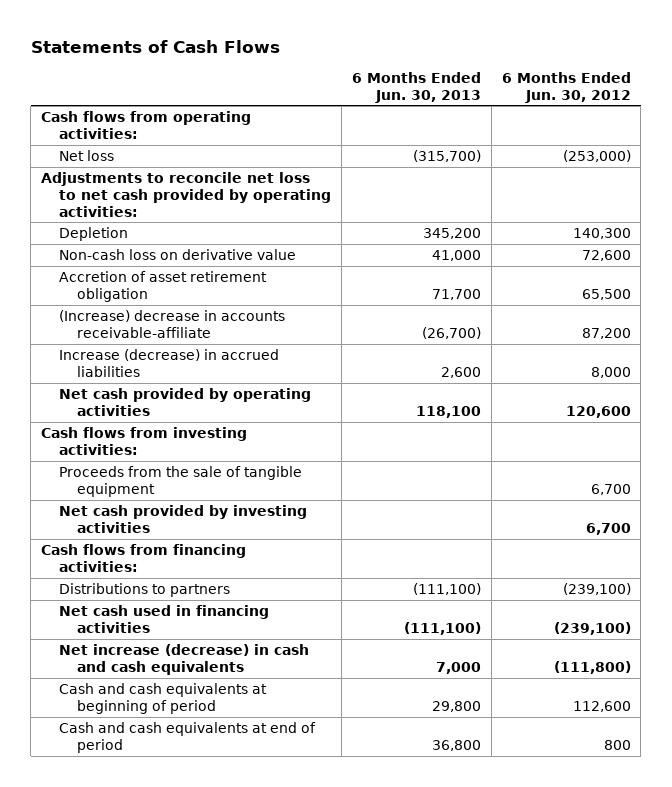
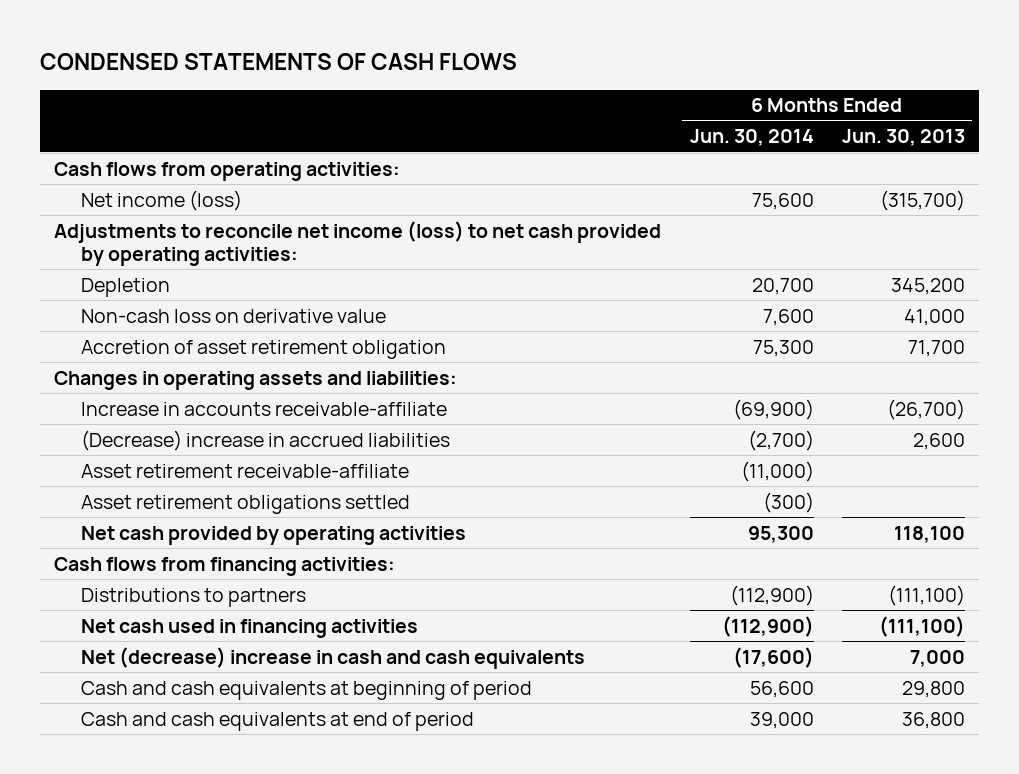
[30,39,280,53] Statements of Cash Flows -> [40,53,518,71] CONDENSED STATEMENTS OF CASH FLOWS
[501,71,631,103] 6 Months Ended Jun. 30, 2012 -> none
none -> [689,129,814,147] Jun. 30, 2014
[59,150,115,162] Net loss -> [80,189,242,211] Net income (loss)
[40,172,332,217] Adjustments to reconcile net loss to net cash provided by operating activities: -> [54,220,662,267] Adjustments to reconcile net income (loss) to net cash provided by operating activities:
none -> [54,370,458,390] Changes in operating assets and liabilities:
[59,310,286,338] (Increase) decrease in accounts receivable-affiliate -> [80,401,447,416] Increase in accounts receivable-affiliate
[59,349,280,377] Increase (decrease) in accrued liabilities -> [80,429,450,451] (Decrease) increase in accrued liabilities
none -> [80,463,409,478] Asset retirement receivable-affiliate
none -> [80,494,410,514] Asset retirement obligations settled
[40,427,247,455] Cash flows from investing activities: -> none
[59,466,303,497] Proceeds from the sale of tangible equipment -> none
[59,505,308,533] Net cash provided by investing activities -> none
[59,644,310,675] Net increase (decrease) in cash and cash equivalents -> [80,646,585,669] Net (decrease) increase in cash and cash equivalents

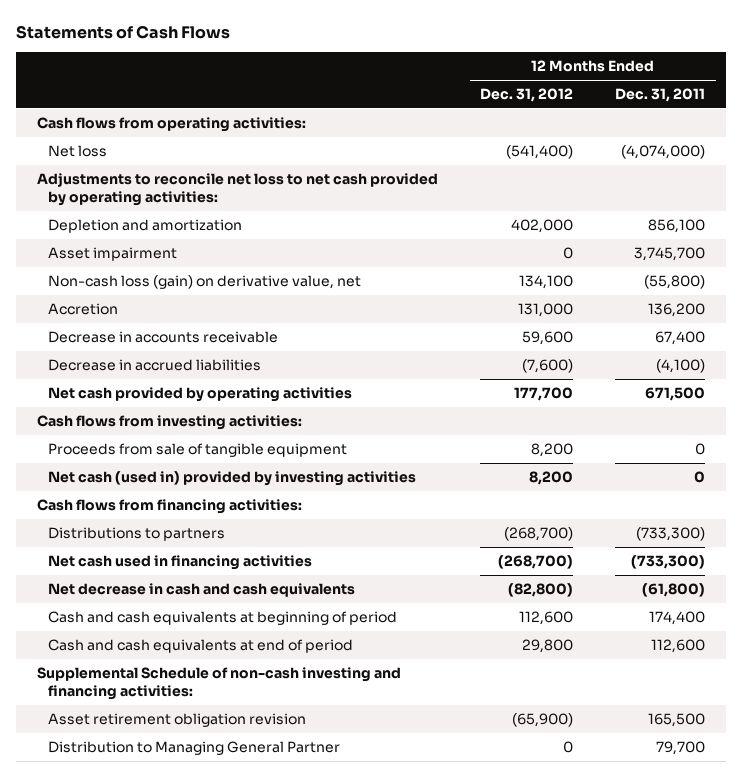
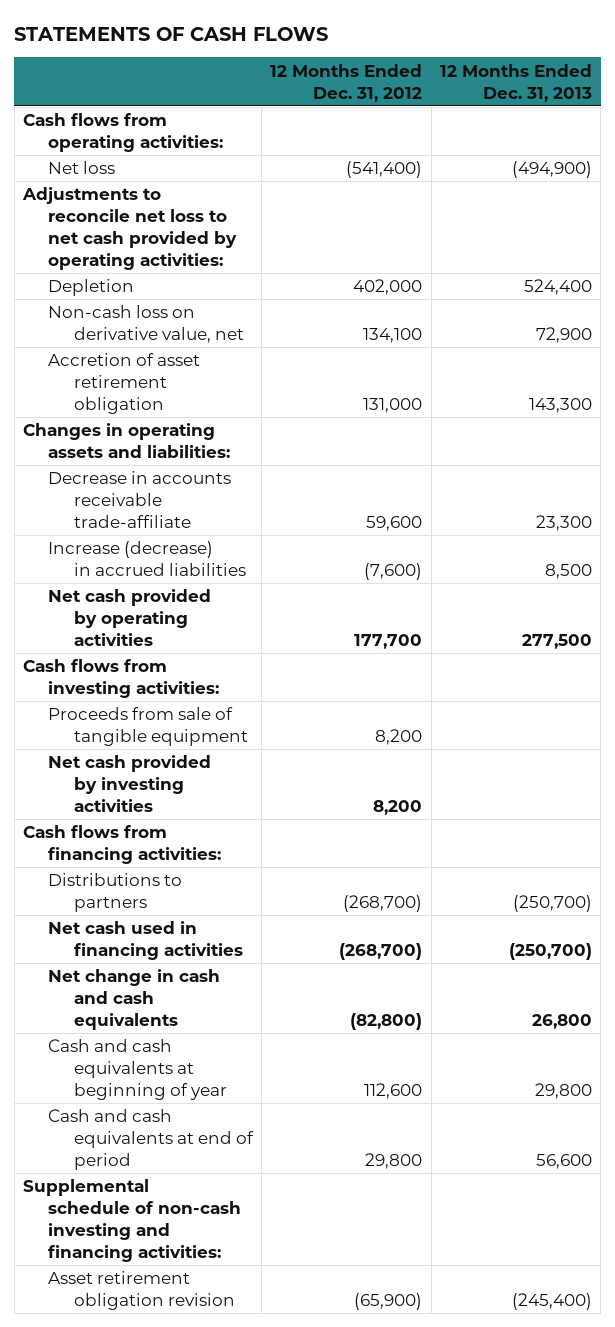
[16,25,231,40] Statements of Cash Flows -> [14,26,329,41] STATEMENTS OF CASH FLOWS
[615,88,706,103] Dec. 31, 2011 -> none
none -> [440,63,593,102] 12 Months Ended Dec. 31, 2013
[47,247,177,262] Asset impairment -> none
[47,219,242,234] Depletion and amortization -> [48,279,135,297] Depletion
[47,275,361,290] Non-cash loss (gain) on derivative value, net -> [48,305,244,344] Non-cash loss on derivative value, net
[47,303,118,316] Accretion -> [48,353,201,414] Accretion of asset retirement obligation
none -> [23,423,231,459] Changes in operating assets and liabilities:
[47,331,278,344] Decrease in accounts receivable -> [48,471,232,528] Decrease in accounts receivable trade-affiliate
[47,359,261,372] Decrease in accrued liabilities -> [48,541,246,577] Increase (decrease) in accrued liabilities
[47,471,416,487] Net cash (used in) provided by investing activities -> [48,755,212,812] Net cash provided by investing activities
[47,583,355,598] Net decrease in cash and cash equivalents -> [48,969,221,1030] Net change in cash and cash equivalents
[47,611,397,626] Cash and cash equivalents at beginning of period -> [48,1039,227,1100] Cash and cash equivalents at beginning of year
[37,667,402,701] Supplemental Schedule of non-cash investing and financing activities: -> [23,1179,242,1262] Supplemental schedule of non-cash investing and financing activities:
[47,741,340,756] Distribution to Managing General Partner -> none

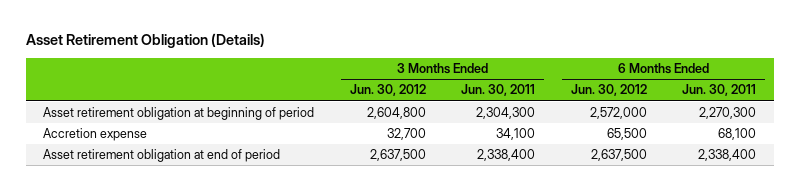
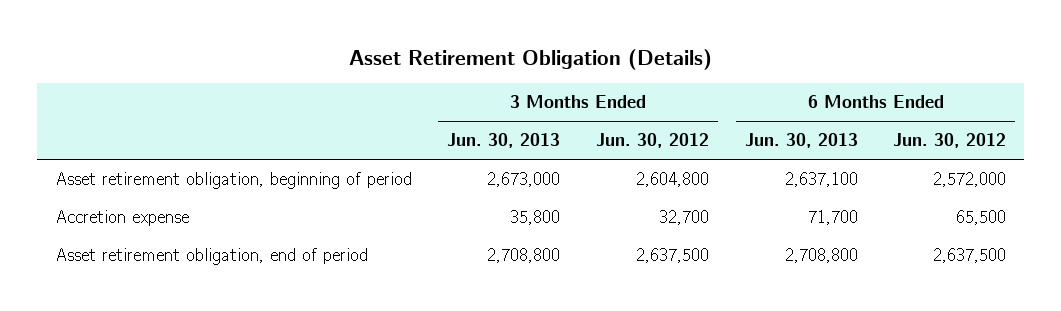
[461,84,536,97] Jun. 30, 2011 -> none
[682,84,757,97] Jun. 30, 2011 -> none
none -> [447,133,561,149] Jun. 30, 2013
none -> [744,133,858,149] Jun. 30, 2013
[43,107,315,121] Asset retirement obligation at beginning of period -> [54,172,412,190] Asset retirement obligation, beginning of period
[43,149,281,163] Asset retirement obligation at end of period -> [54,248,368,266] Asset retirement obligation, end of period

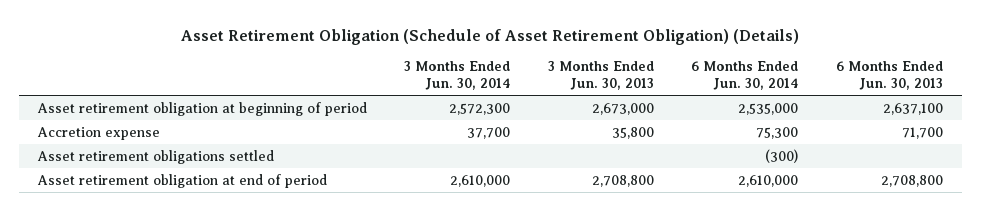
[348,49,712,71] Asset Retirement Obligation (Details) -> [181,28,800,45] Asset Retirement Obligation (Schedule of Asset Retirement Obligation) (Details)
[596,133,710,149] Jun. 30, 2012 -> none
[893,133,1007,149] Jun. 30, 2012 -> none
none -> [404,61,511,90] 3 Months Ended Jun. 30, 2014
none -> [691,61,799,90] 6 Months Ended Jun. 30, 2014
[54,172,412,190] Asset retirement obligation, beginning of period -> [36,101,367,116] Asset retirement obligation at beginning of period
none -> [36,149,274,164] Asset retirement obligations settled
[54,248,368,266] Asset retirement obligation, end of period -> [36,173,327,188] Asset retirement obligation at end of period

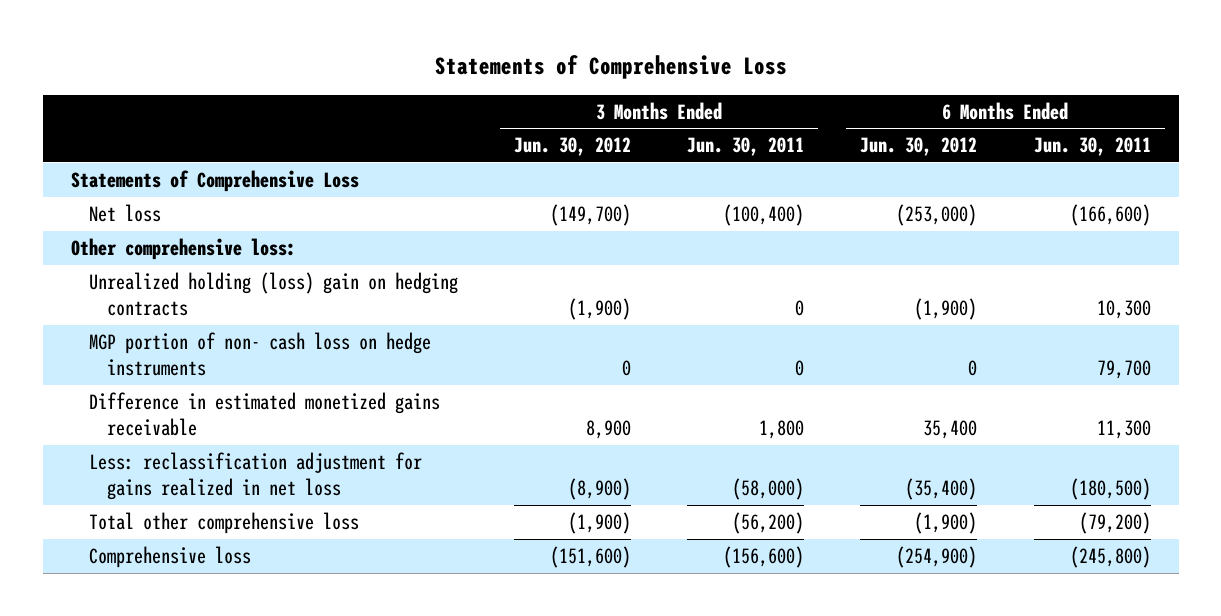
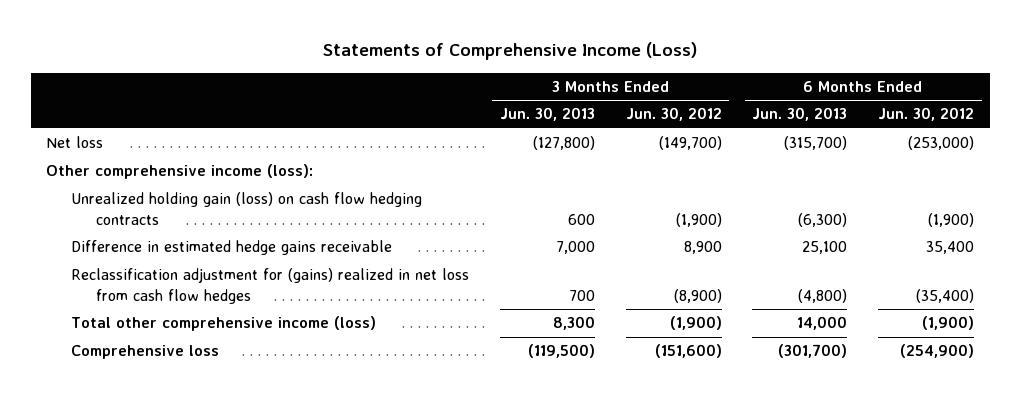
[434,55,787,80] Statements of Comprehensive Loss -> [323,42,698,61] Statements of Comprehensive Income (Loss)
[687,137,805,157] Jun. 30, 2011 -> none
[1033,137,1151,157] Jun. 30, 2011 -> none
none -> [500,107,596,122] Jun. 30, 2013
none -> [752,107,848,122] Jun. 30, 2013
[70,169,359,192] Statements of Comprehensive Loss -> none
[88,331,431,377] MGP portion of non- cash loss on hedge instruments -> none
[70,237,296,260] Other comprehensive loss: -> [46,164,314,180] Other comprehensive income (loss):
[88,271,458,317] Unrealized holding (loss) gain on hedging contracts -> [71,192,423,226] Unrealized holding gain (loss) on cash flow hedging contracts
[88,391,440,437] Difference in estimated monetized gains receivable -> [71,240,393,256] Difference in estimated hedge gains receivable
[88,451,422,501] Less: reclassification adjustment for gains realized in net loss -> [71,268,470,305] Reclassification adjustment for (gains) realized in net loss from cash flow hedges
[88,511,359,534] Total other comprehensive loss -> [71,316,377,332] Total other comprehensive income (loss)

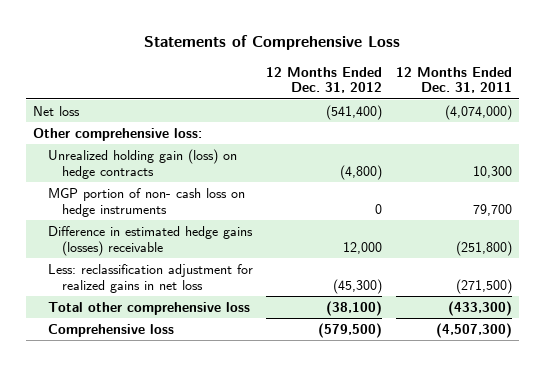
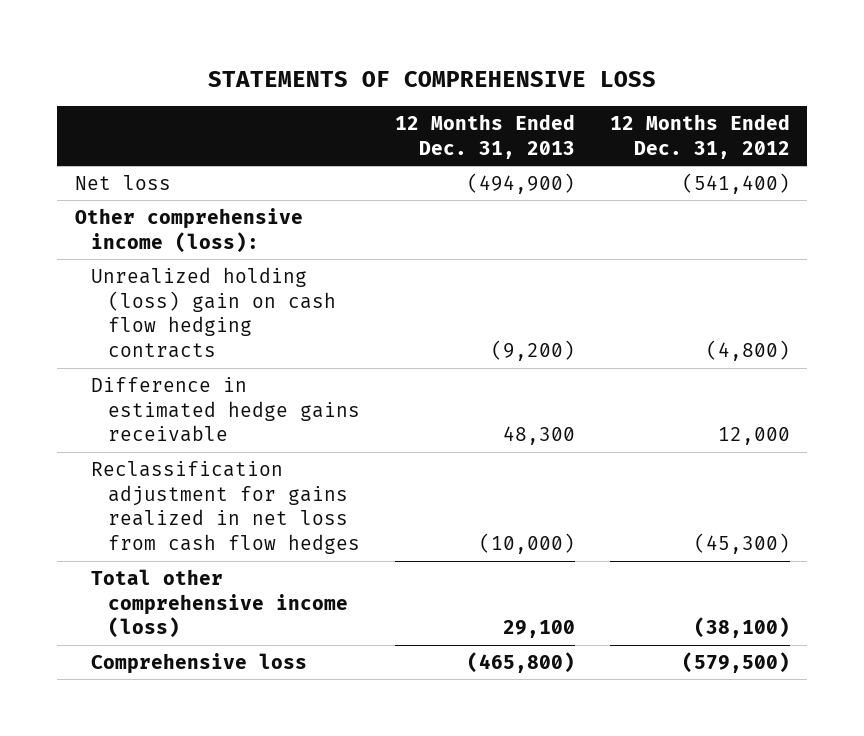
[144,34,401,50] Statements of Comprehensive Loss -> [208,71,657,88] STATEMENTS OF COMPREHENSIVE LOSS
[395,66,512,94] 12 Months Ended Dec. 31, 2011 -> none
none -> [394,114,575,159] 12 Months Ended Dec. 31, 2013
[47,187,245,217] MGP portion of non- cash loss on hedge instruments -> none
[32,127,202,141] Other comprehensive loss: -> [74,207,303,253] Other comprehensive income (loss):
[47,148,237,179] Unrealized holding gain (loss) on hedge contracts -> [91,266,336,359] Unrealized holding (loss) gain on cash flow hedging contracts
[47,225,253,256] Difference in estimated hedge gains (losses) receivable -> [91,376,360,443] Difference in estimated hedge gains receivable
[47,263,253,293] Less: reclassification adjustment for realized gains in net loss -> [91,460,360,555] Reclassification adjustment for gains realized in net loss from cash flow hedges
[47,301,250,315] Total other comprehensive loss -> [91,568,348,639] Total other comprehensive income (loss)

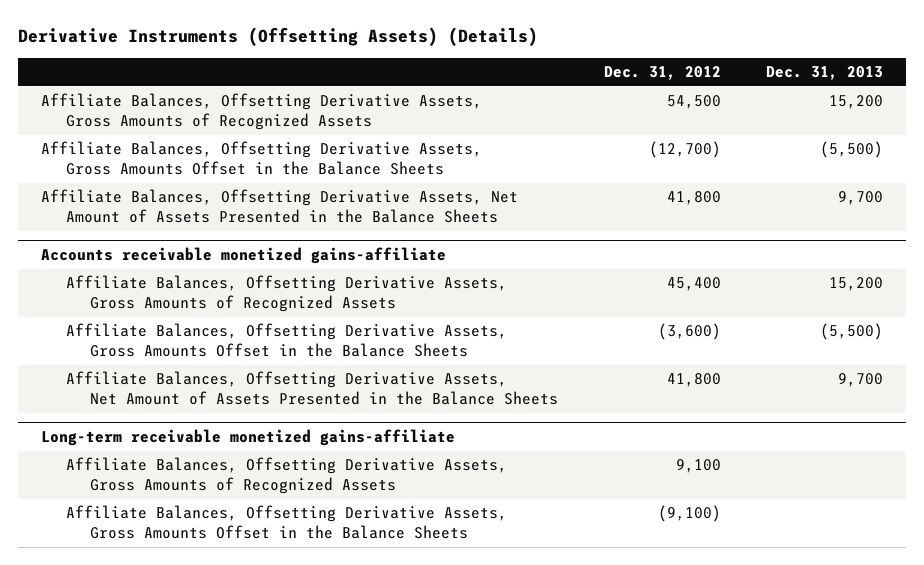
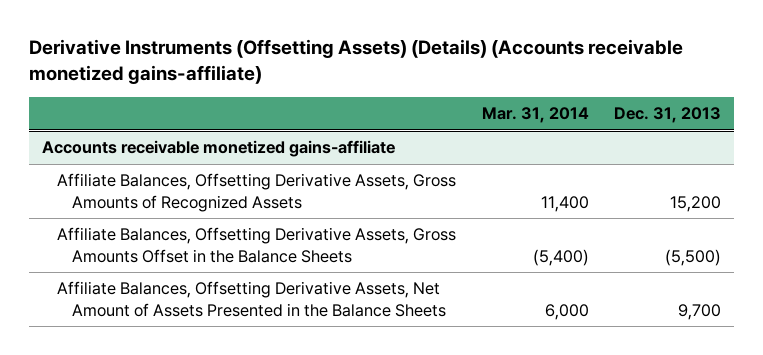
[18,27,539,47] Derivative Instruments (Offsetting Assets) (Details) -> [28,39,683,85] Derivative Instruments (Offsetting Assets) (Details) (Accounts receivable monetized gains-affiliate)
[603,66,721,81] Dec. 31, 2012 -> none
none -> [481,107,589,124] Mar. 31, 2014
[41,93,483,130] Affiliate Balances, Offsetting Derivative Assets, Gross Amounts of Recognized Assets -> none
[41,141,483,175] Affiliate Balances, Offsetting Derivative Assets, Gross Amounts Offset in the Balance Sheets -> none
[41,189,519,223] Affiliate Balances, Offsetting Derivative Assets, Net Amount of Assets Presented in the Balance Sheets -> none
[41,429,456,447] Long-term receivable monetized gains-affiliate -> none
[65,457,507,494] Affiliate Balances, Offsetting Derivative Assets, Gross Amounts of Recognized Assets -> none
[65,505,507,539] Affiliate Balances, Offsetting Derivative Assets, Gross Amounts Offset in the Balance Sheets -> none

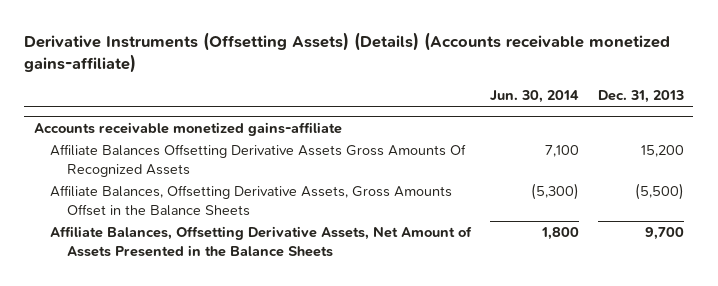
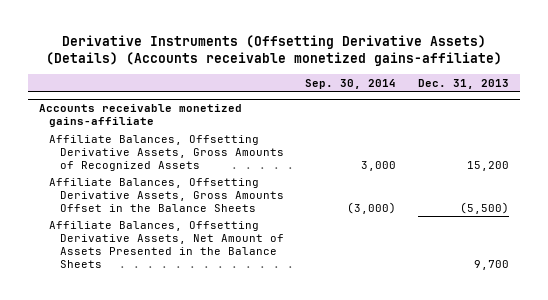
[24,31,671,74] Derivative Instruments (Offsetting Assets) (Details) (Accounts receivable monetized gains-affiliate) -> [46,34,503,67] Derivative Instruments (Offsetting Derivative Assets) (Details) (Accounts receivable monetized gains-affiliate)
[490,89,580,103] Jun. 30, 2014 -> none
none -> [305,79,397,90] Sep. 30, 2014
[50,144,467,177] Affiliate Balances Offsetting Derivative Assets Gross Amounts Of Recognized Assets -> [49,134,284,171] Affiliate Balances, Offsetting Derivative Assets, Gross Amounts of Recognized Assets

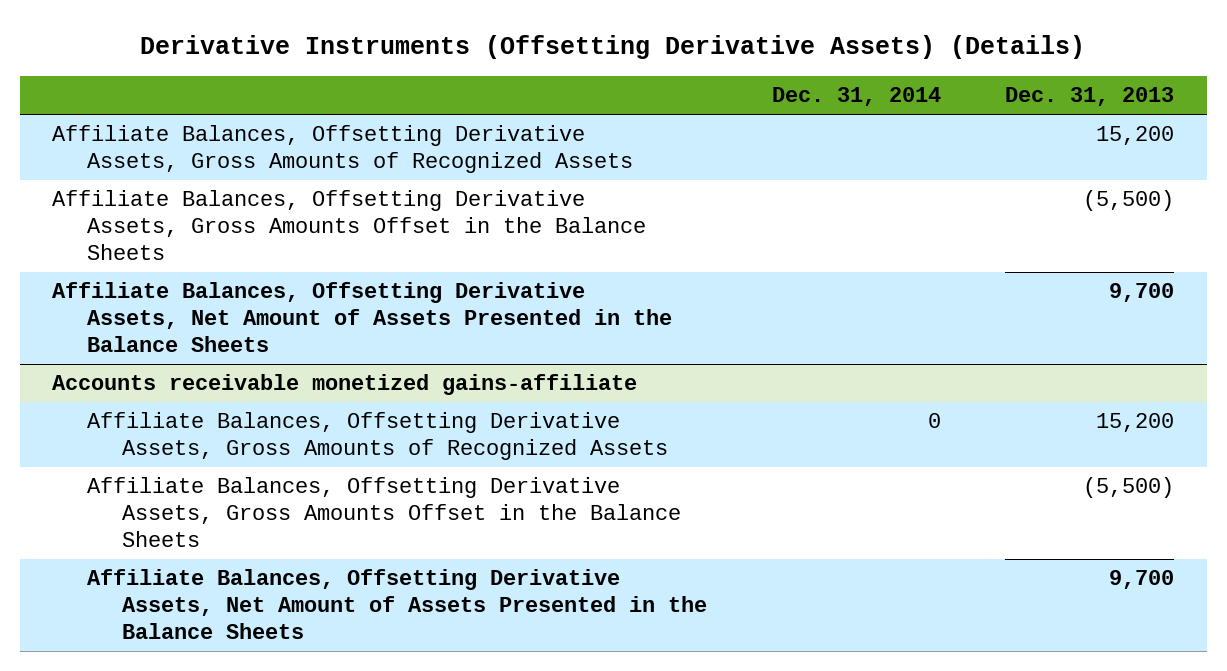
[46,34,503,67] Derivative Instruments (Offsetting Derivative Assets) (Details) (Accounts receivable monetized gains-affiliate) -> [140,34,1086,59] Derivative Instruments (Offsetting Derivative Assets) (Details)
[305,79,397,90] Sep. 30, 2014 -> none
none -> [771,87,941,107] Dec. 31, 2014
none -> [52,125,634,174] Affiliate Balances, Offsetting Derivative Assets, Gross Amounts of Recognized Assets
none -> [52,190,647,260] Affiliate Balances, Offsetting Derivative Assets, Gross Amounts Offset in the Balance Sheets
none -> [52,282,673,352] Affiliate Balances, Offsetting Derivative Assets, Net Amount of Assets Presented in the Balance Sheets

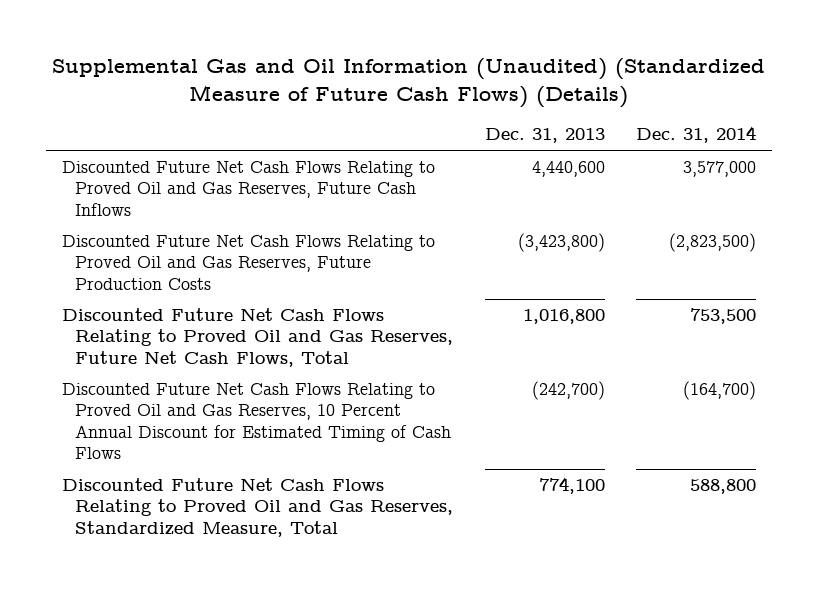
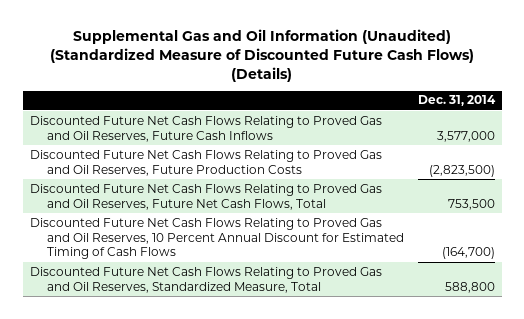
[52,58,766,108] Supplemental Gas and Oil Information (Unaudited) (Standardized Measure of Future Cash Flows) (Details) -> [50,29,475,82] Supplemental Gas and Oil Information (Unaudited) (Standardized Measure of Discounted Future Cash Flows) (Details)
[484,128,605,144] Dec. 31, 2013 -> none
[61,160,435,216] Discounted Future Net Cash Flows Relating to Proved Oil and Gas Reserves, Future Cash Inflows -> [29,115,382,142] Discounted Future Net Cash Flows Relating to Proved Gas and Oil Reserves, Future Cash Inflows
[61,234,435,290] Discounted Future Net Cash Flows Relating to Proved Oil and Gas Reserves, Future Production Costs -> [29,149,382,176] Discounted Future Net Cash Flows Relating to Proved Gas and Oil Reserves, Future Production Costs
[61,307,453,367] Discounted Future Net Cash Flows Relating to Proved Oil and Gas Reserves, Future Net Cash Flows, Total -> [29,183,382,210] Discounted Future Net Cash Flows Relating to Proved Gas and Oil Reserves, Future Net Cash Flows, Total
[61,382,451,460] Discounted Future Net Cash Flows Relating to Proved Oil and Gas Reserves, 10 Percent Annual Discount for Estimated Timing of Cash Flows -> [29,217,404,260] Discounted Future Net Cash Flows Relating to Proved Gas and Oil Reserves, 10 Percent Annual Discount for Estimated Timing of Cash Flows
[61,477,453,537] Discounted Future Net Cash Flows Relating to Proved Oil and Gas Reserves, Standardized Measure, Total -> [29,266,382,293] Discounted Future Net Cash Flows Relating to Proved Gas and Oil Reserves, Standardized Measure, Total

